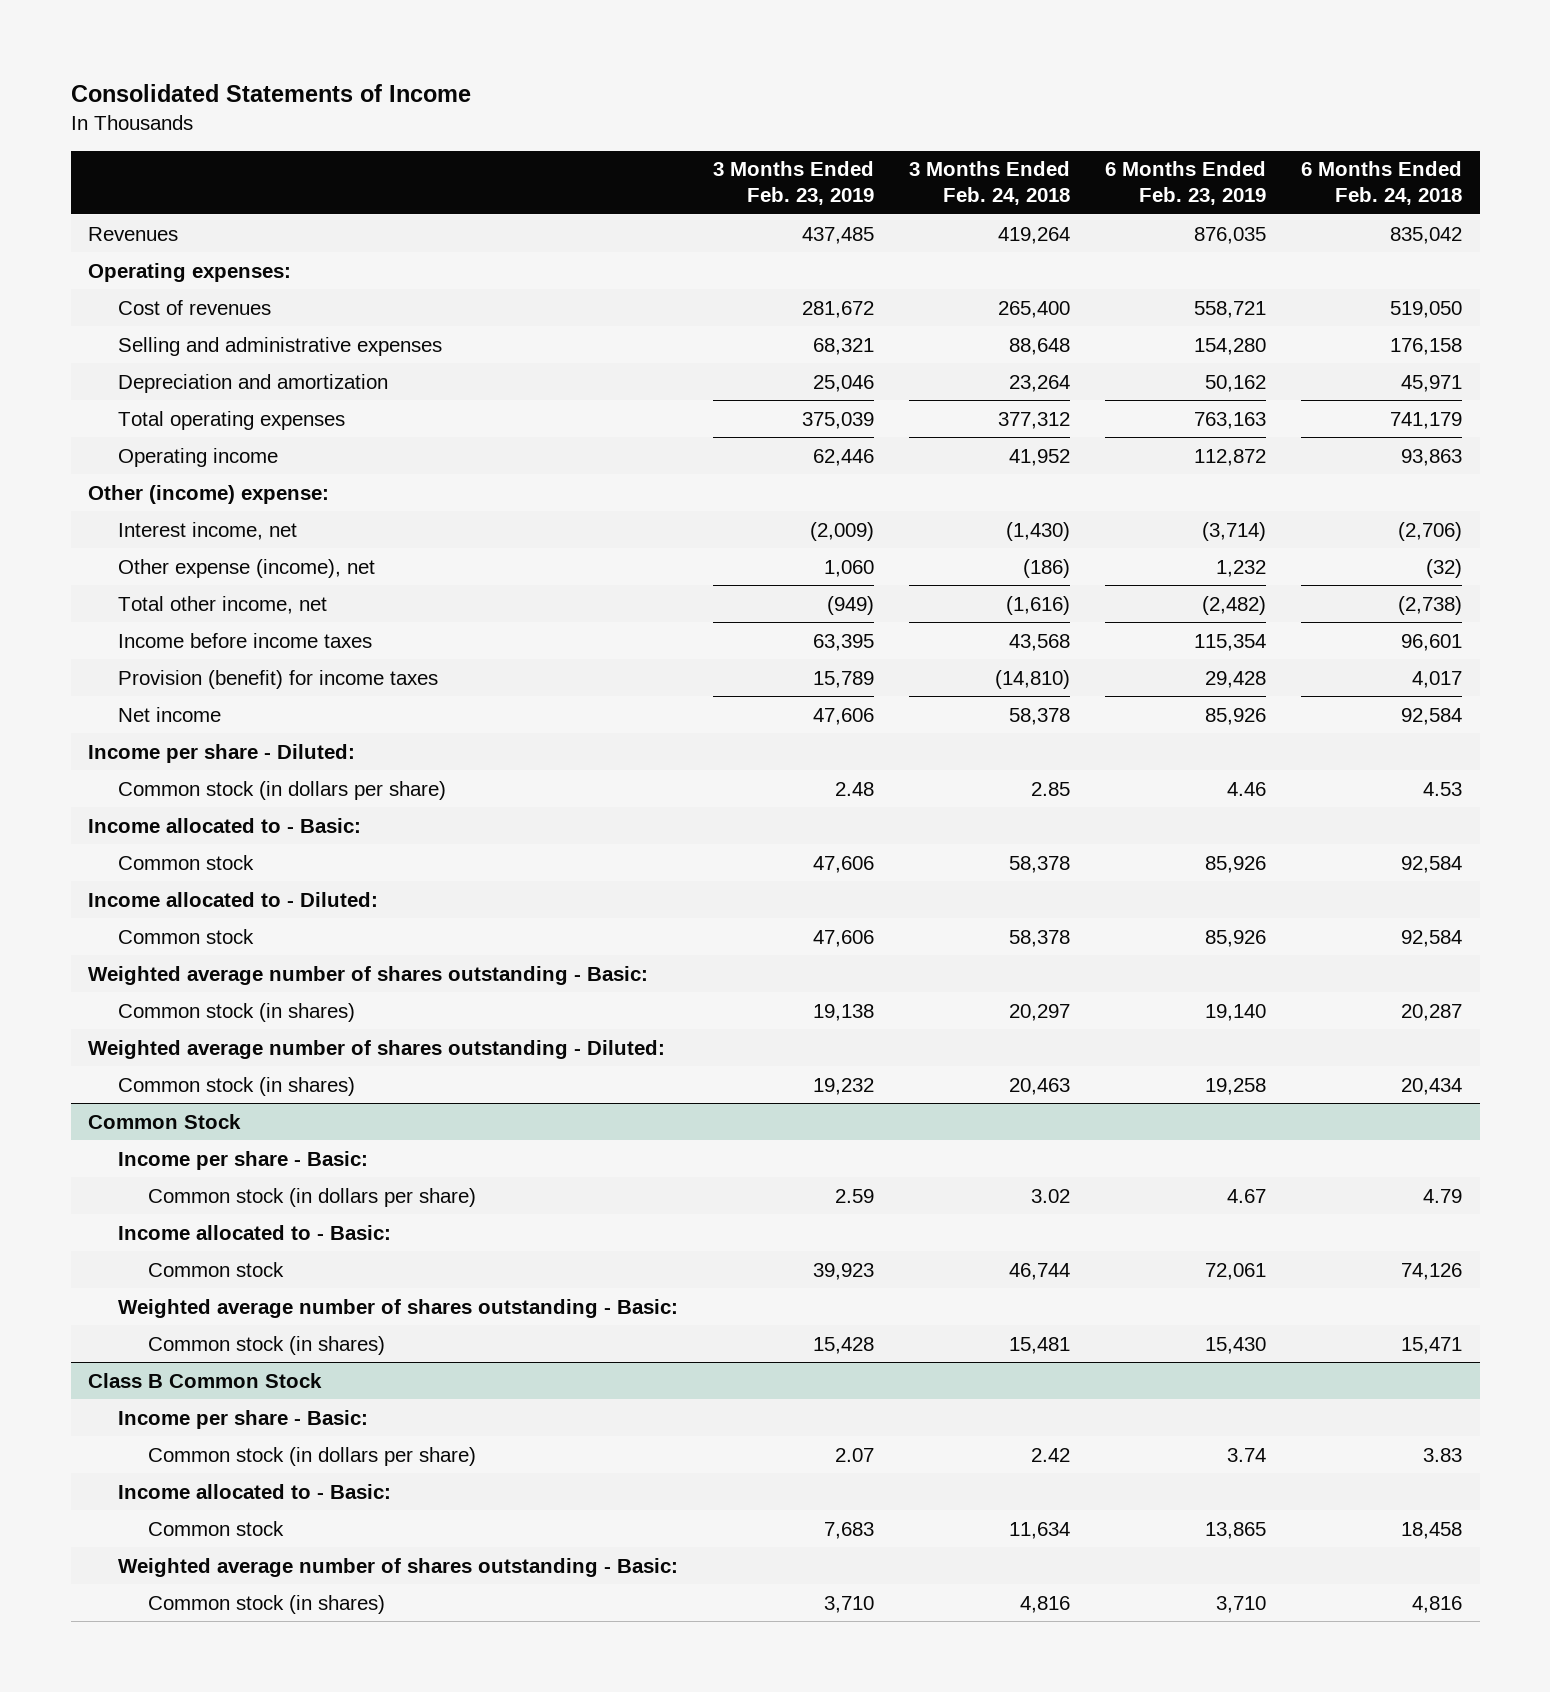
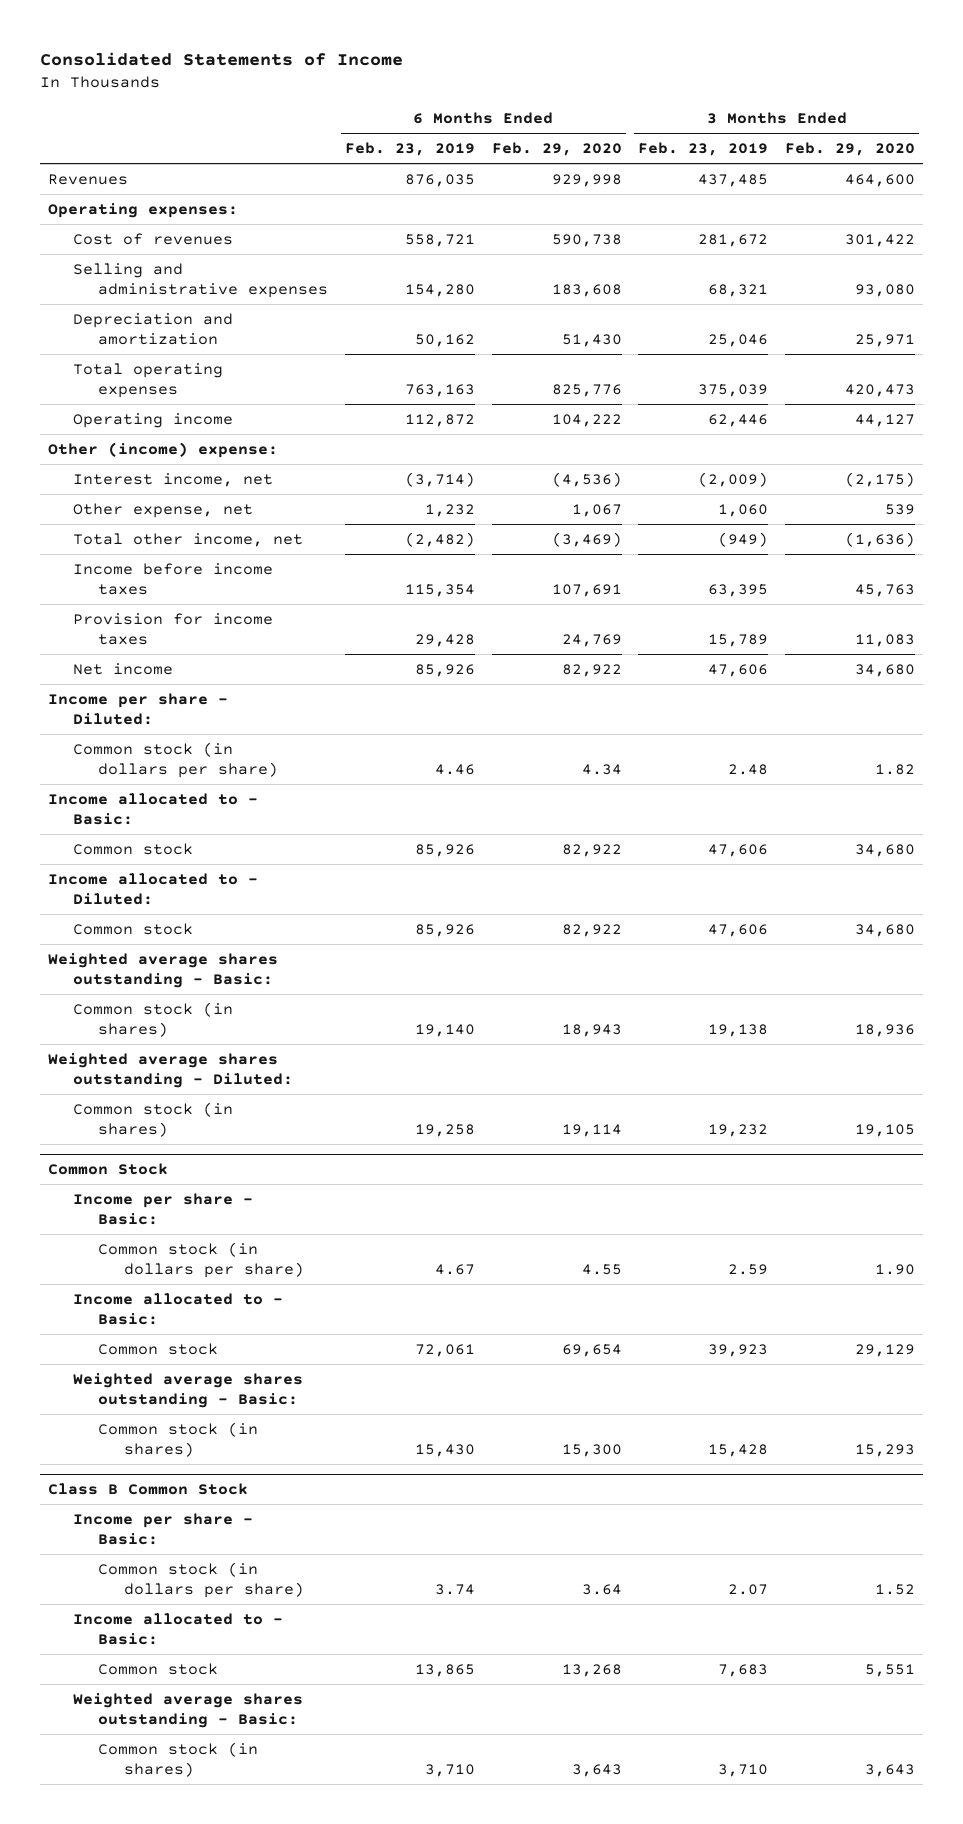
[909,161,1071,206] 3 Months Ended Feb. 24, 2018 -> none
[1301,161,1463,206] 6 Months Ended Feb. 24, 2018 -> none
none -> [491,142,622,157] Feb. 29, 2020
none -> [785,142,916,157] Feb. 29, 2020
[117,558,375,578] Other expense (income), net -> [73,502,254,518] Other expense, net
[117,669,438,689] Provision (benefit) for income taxes -> [73,612,274,646] Provision for income taxes
[88,965,649,985] Weighted average number of shares outstanding - Basic: -> [48,952,279,989] Weighted average shares outstanding - Basic:
[88,1039,666,1059] Weighted average number of shares outstanding - Diluted: -> [48,1052,294,1089] Weighted average shares outstanding - Diluted:
[117,1298,678,1318] Weighted average number of shares outstanding - Basic: -> [73,1372,304,1409] Weighted average shares outstanding - Basic:
[117,1557,678,1577] Weighted average number of shares outstanding - Basic: -> [73,1692,304,1729] Weighted average shares outstanding - Basic:

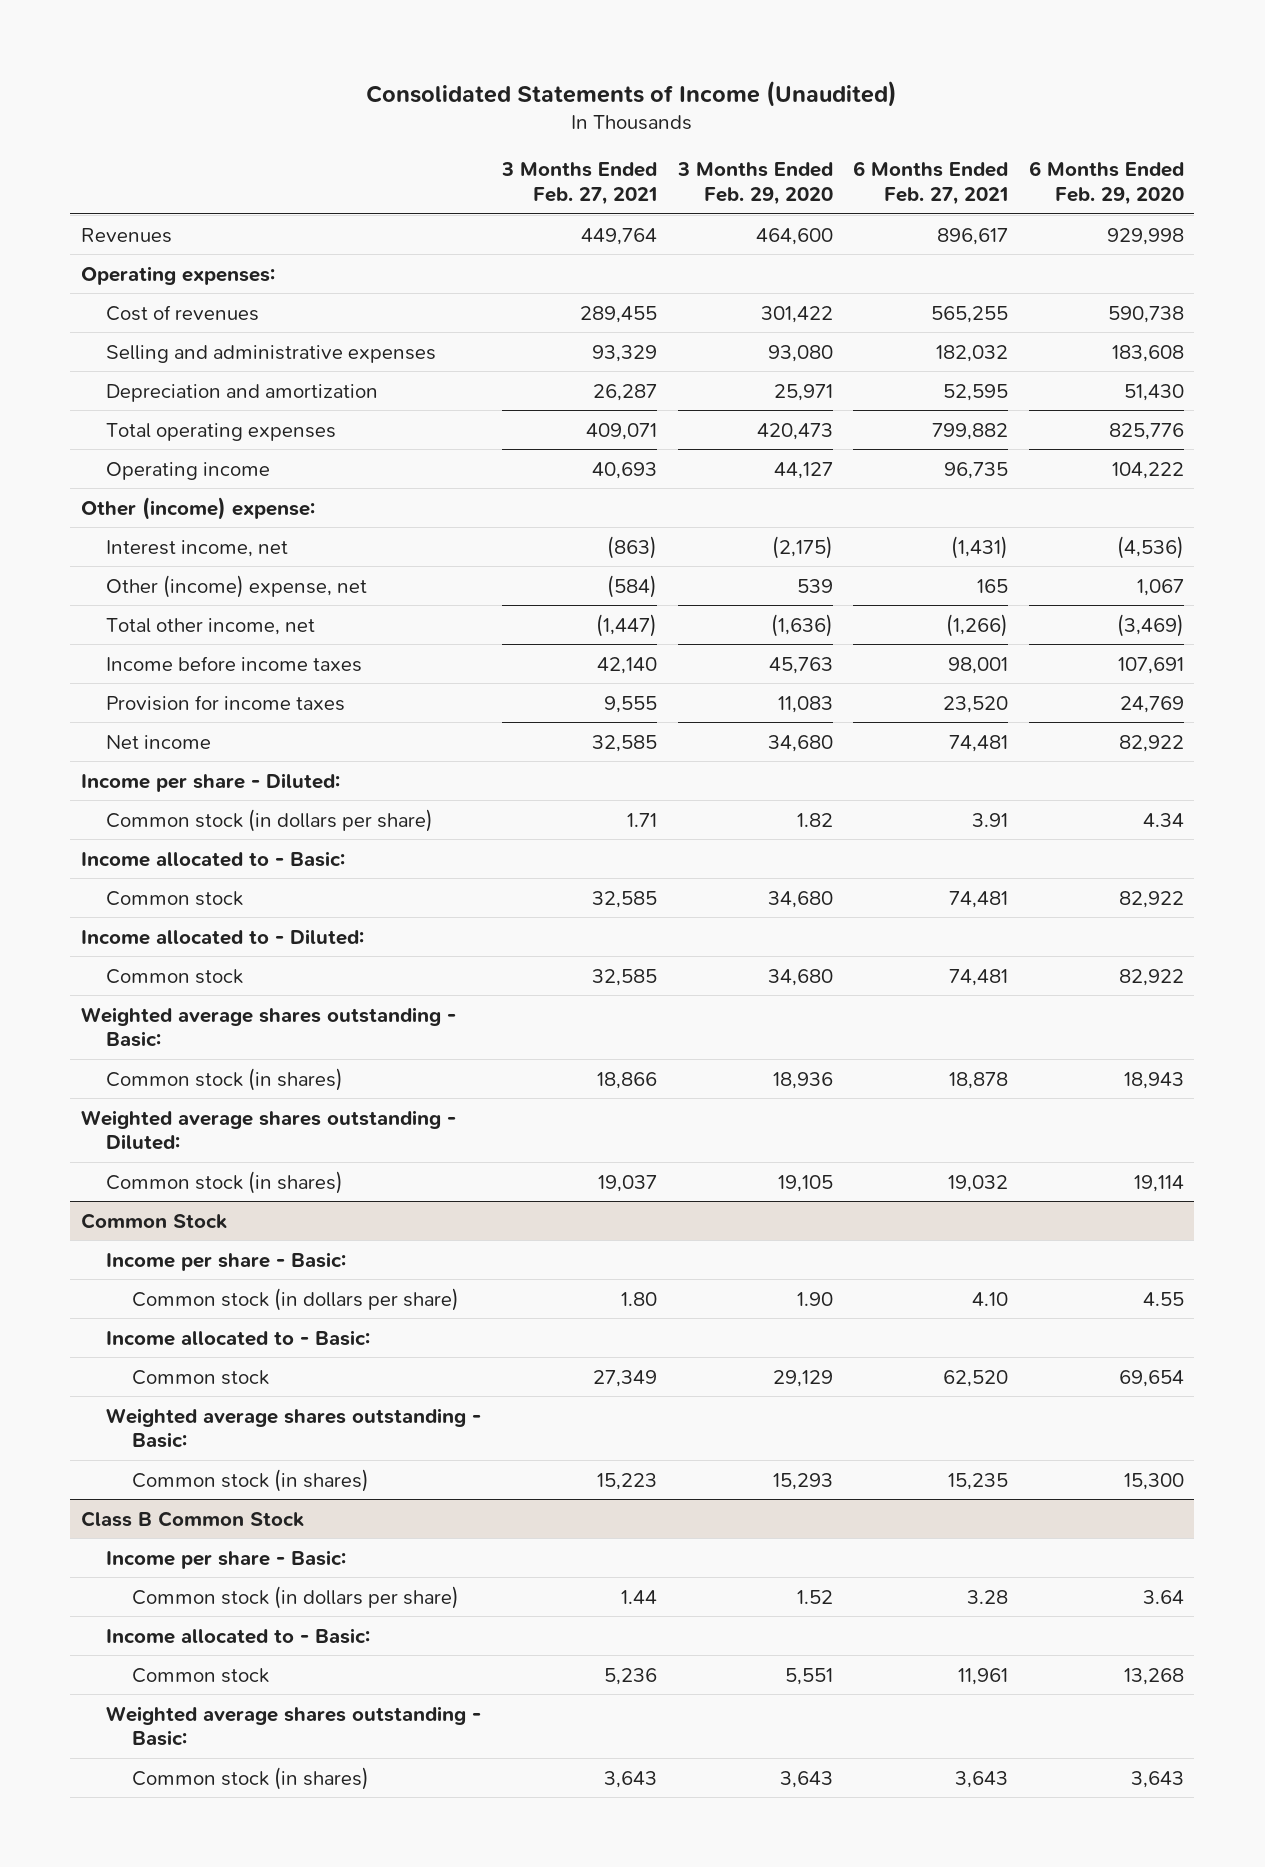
[40,52,404,67] Consolidated Statements of Income -> [366,80,898,107] Consolidated Statements of Income (Unaudited)
[345,142,476,157] Feb. 23, 2019 -> none
[638,142,769,157] Feb. 23, 2019 -> none
none -> [500,162,657,206] 3 Months Ended Feb. 27, 2021
none -> [853,161,1009,206] 6 Months Ended Feb. 27, 2021
[73,502,254,518] Other expense, net -> [106,574,368,598] Other (income) expense, net

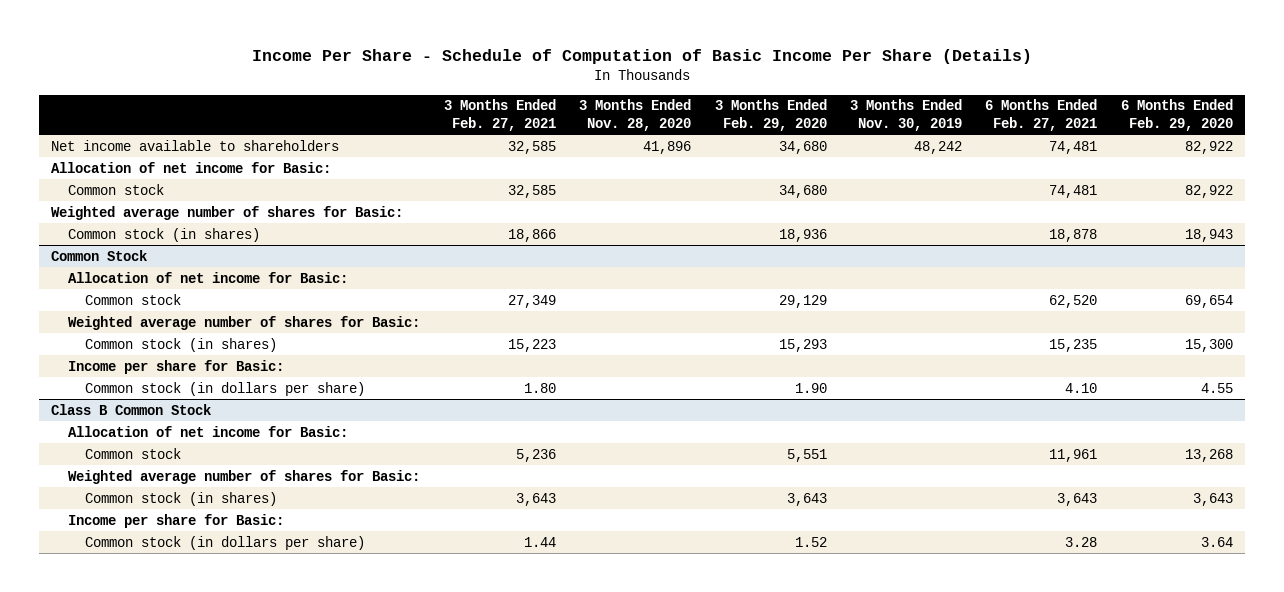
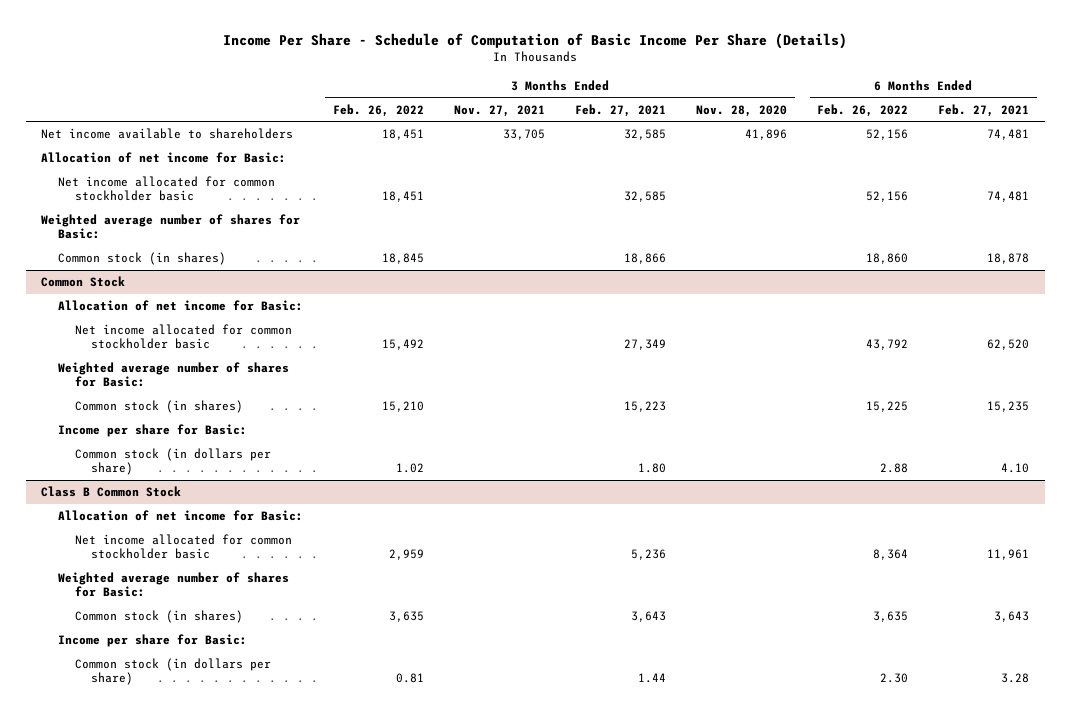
[714,99,827,131] 3 Months Ended Feb. 29, 2020 -> none
[850,99,963,131] 3 Months Ended Nov. 30, 2019 -> none
[1120,99,1233,131] 6 Months Ended Feb. 29, 2020 -> none
none -> [332,103,424,117] Feb. 26, 2022
none -> [453,104,545,117] Nov. 27, 2021
none -> [817,103,909,117] Feb. 26, 2022
[68,183,165,195] Common stock -> [57,176,275,202] Net income allocated for common stockholder basic
[85,293,182,305] Common stock -> [74,324,292,350] Net income allocated for common stockholder basic
[85,447,182,459] Common stock -> [74,534,292,560] Net income allocated for common stockholder basic

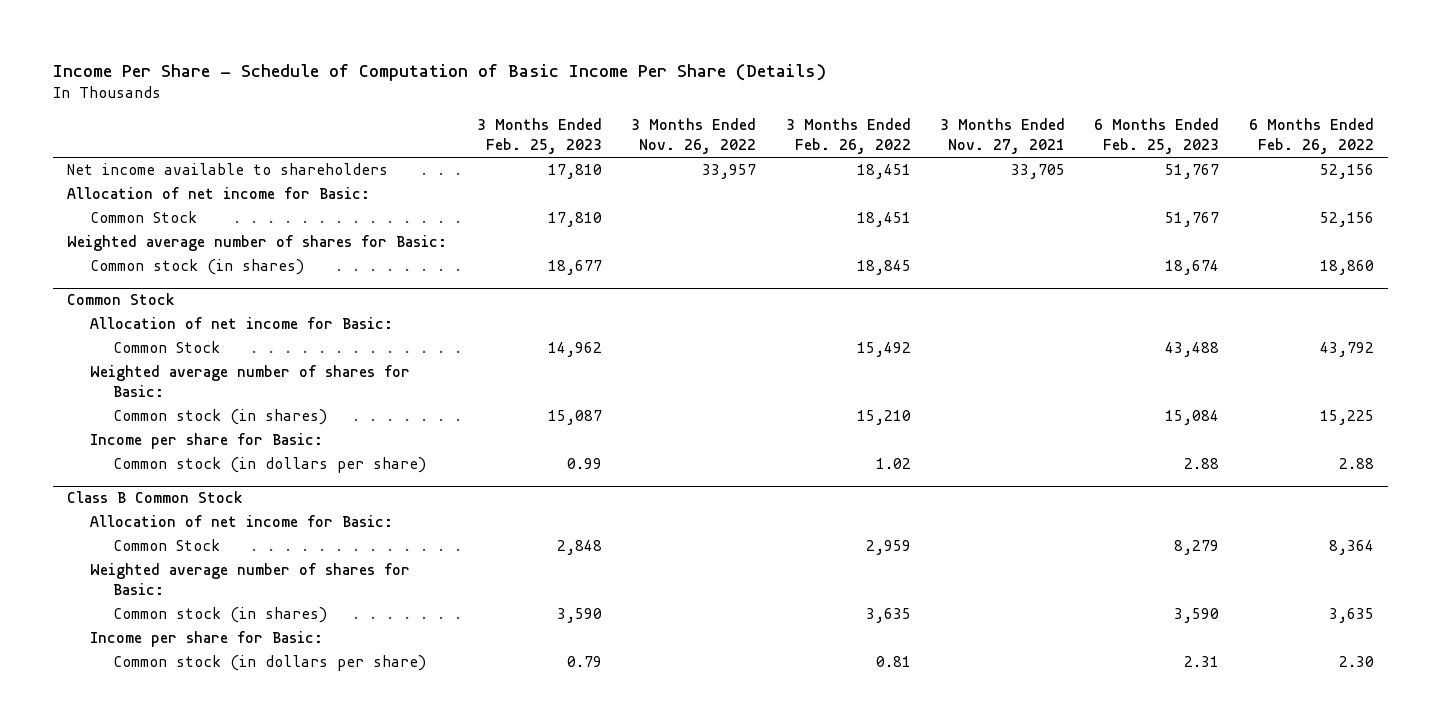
[575,103,667,117] Feb. 27, 2021 -> none
[696,104,788,117] Nov. 28, 2020 -> none
[938,103,1030,117] Feb. 27, 2021 -> none
none -> [476,118,602,155] 3 Months Ended Feb. 25, 2023
none -> [631,118,757,155] 3 Months Ended Nov. 26, 2022
none -> [1094,118,1220,155] 6 Months Ended Feb. 25, 2023
[57,176,275,202] Net income allocated for common stockholder basic -> [90,211,198,224] Common Stock
[74,324,292,350] Net income allocated for common stockholder basic -> [113,341,221,354] Common Stock
[74,534,292,560] Net income allocated for common stockholder basic -> [113,539,221,552] Common Stock

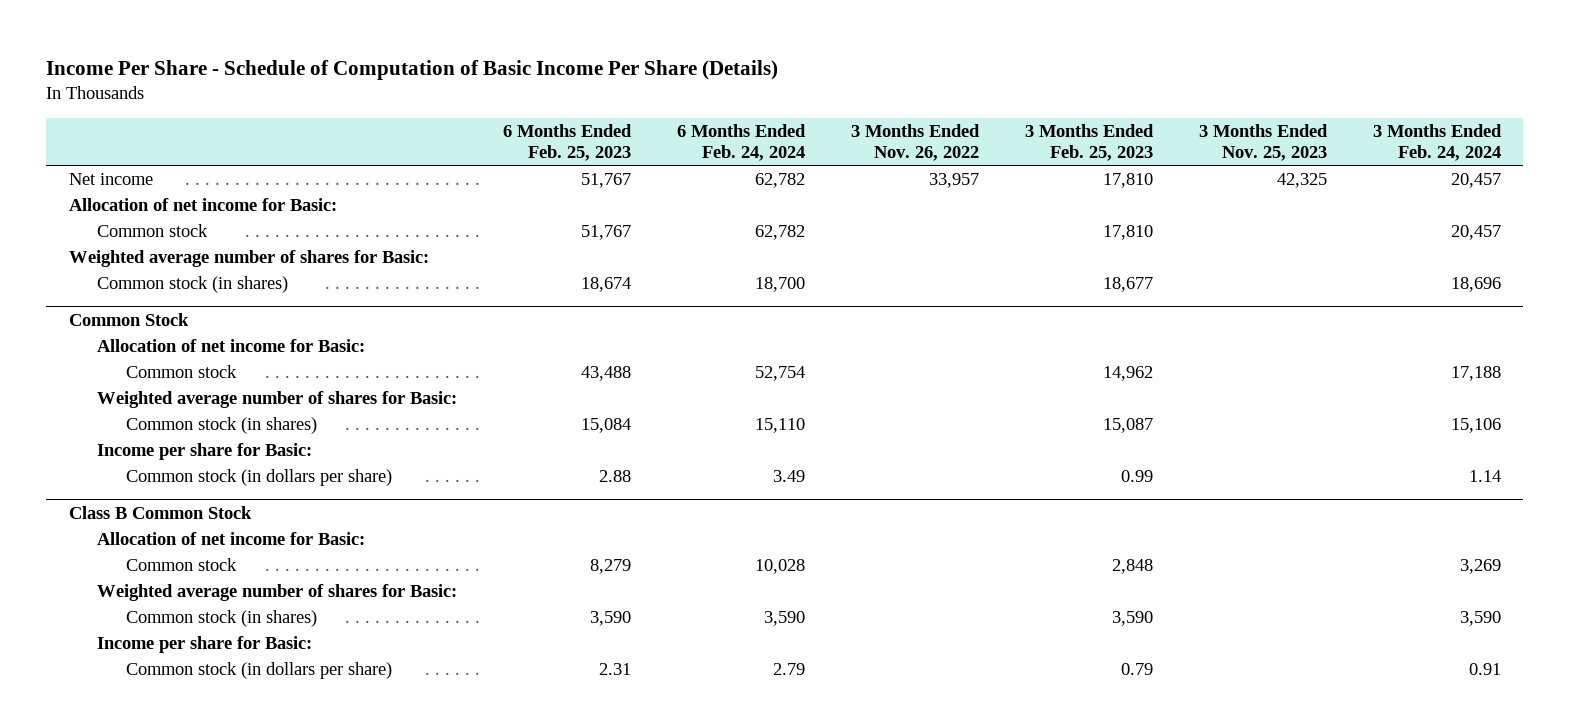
[785,118,911,155] 3 Months Ended Feb. 26, 2022 -> none
[940,118,1066,155] 3 Months Ended Nov. 27, 2021 -> none
[1248,118,1374,155] 6 Months Ended Feb. 26, 2022 -> none
none -> [677,123,807,162] 6 Months Ended Feb. 24, 2024
none -> [1198,123,1328,162] 3 Months Ended Nov. 25, 2023
none -> [1372,123,1502,162] 3 Months Ended Feb. 24, 2024
[67,163,389,176] Net income available to shareholders -> [69,172,154,185] Net income
[90,211,198,224] Common Stock -> [97,223,209,237] Common stock
[113,341,221,354] Common Stock -> [125,364,237,378] Common stock
[113,539,221,552] Common Stock -> [125,557,237,571] Common stock

